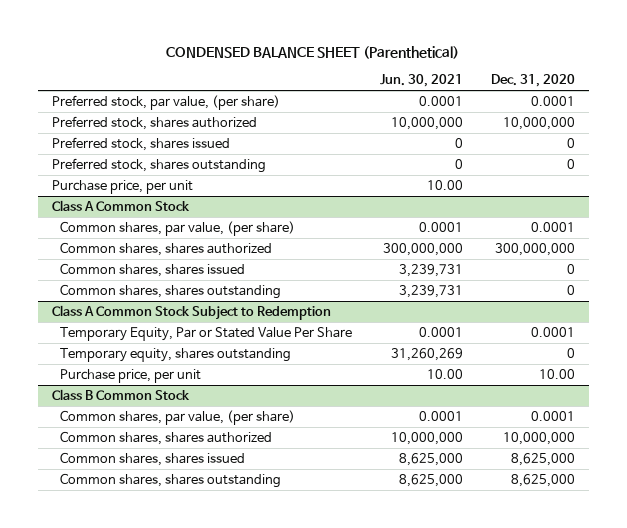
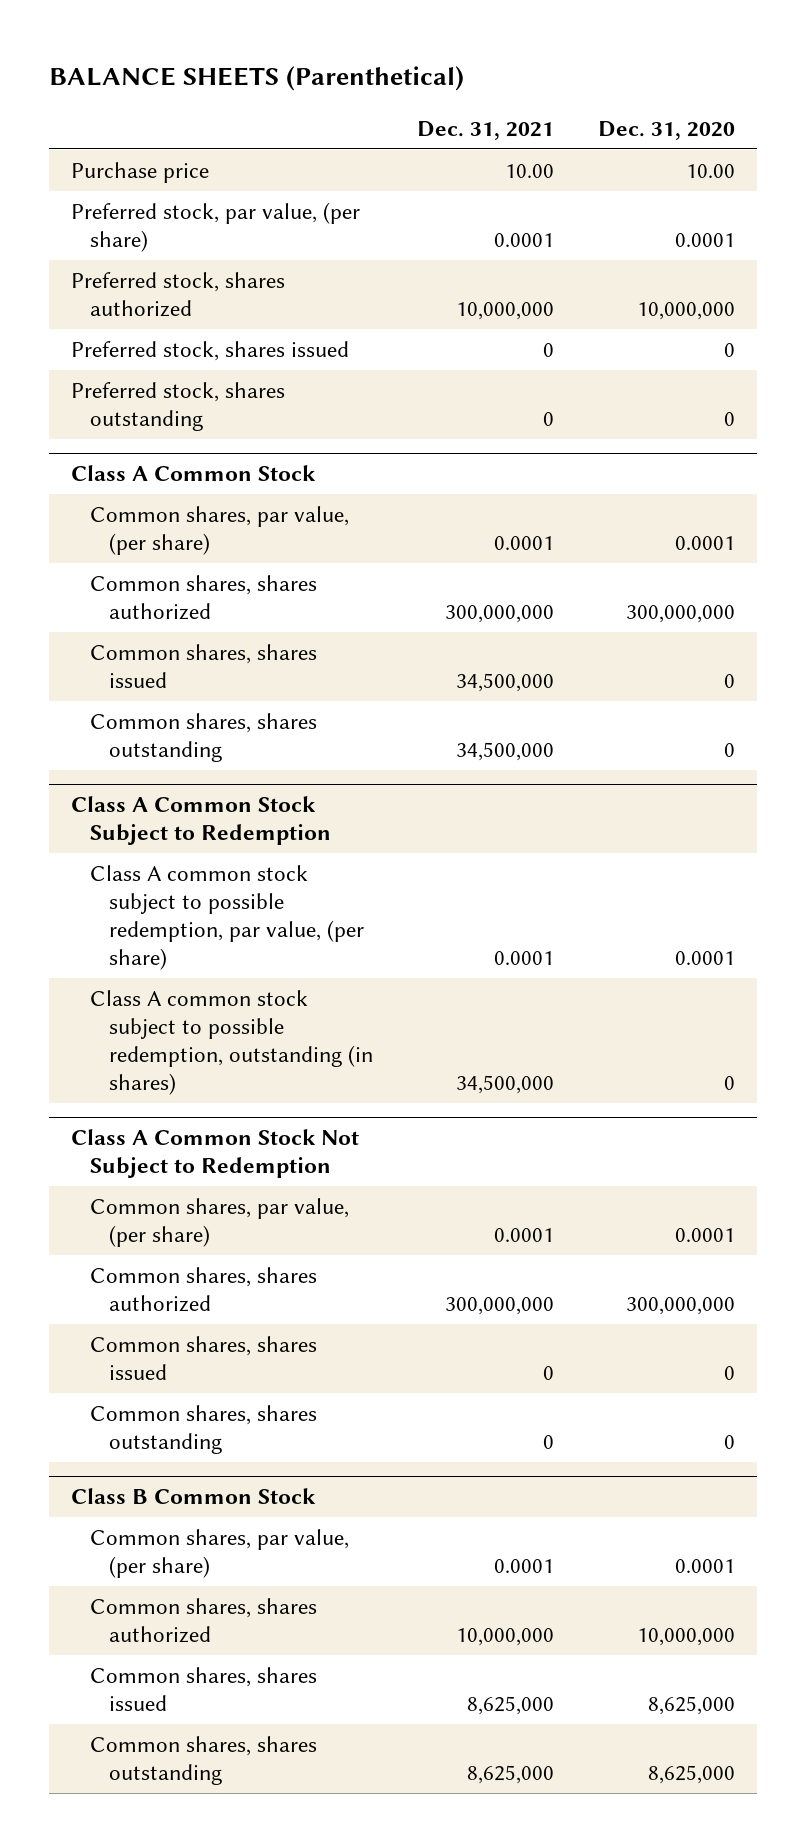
[166,45,460,59] CONDENSED BALANCE SHEET (Parenthetical) -> [49,65,465,91] BALANCE SHEETS (Parenthetical)
[380,74,464,88] Jun. 30, 2021 -> none
none -> [417,120,555,140] Dec. 31, 2021
none -> [71,161,210,183] Purchase price
[51,180,193,195] Purchase price, per unit -> none
[60,369,202,384] Purchase price, per unit -> none
[60,327,353,342] Temporary Equity, Par or Stated Value Per Share -> [90,864,365,971] Class A common stock subject to possible redemption, par value, (per share)
[60,348,292,363] Temporary equity, shares outstanding -> [90,989,374,1096] Class A common stock subject to possible redemption, outstanding (in shares)
none -> [71,1128,360,1179] Class A Common Stock Not Subject to Redemption
none -> [90,1197,350,1247] Common shares, par value, (per share)
none -> [90,1266,318,1312] Common shares, shares authorized
none -> [90,1335,318,1380] Common shares, shares issued
none -> [90,1404,318,1454] Common shares, shares outstanding

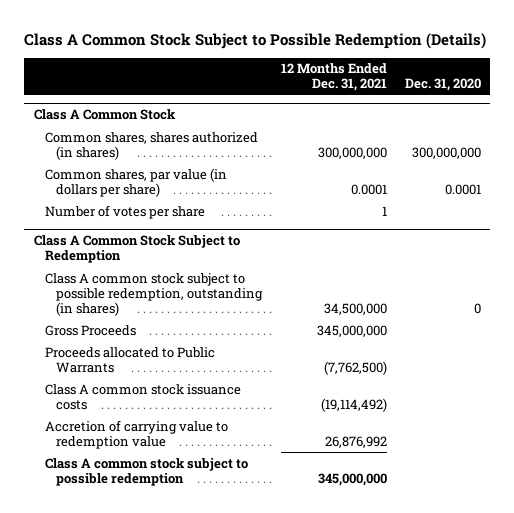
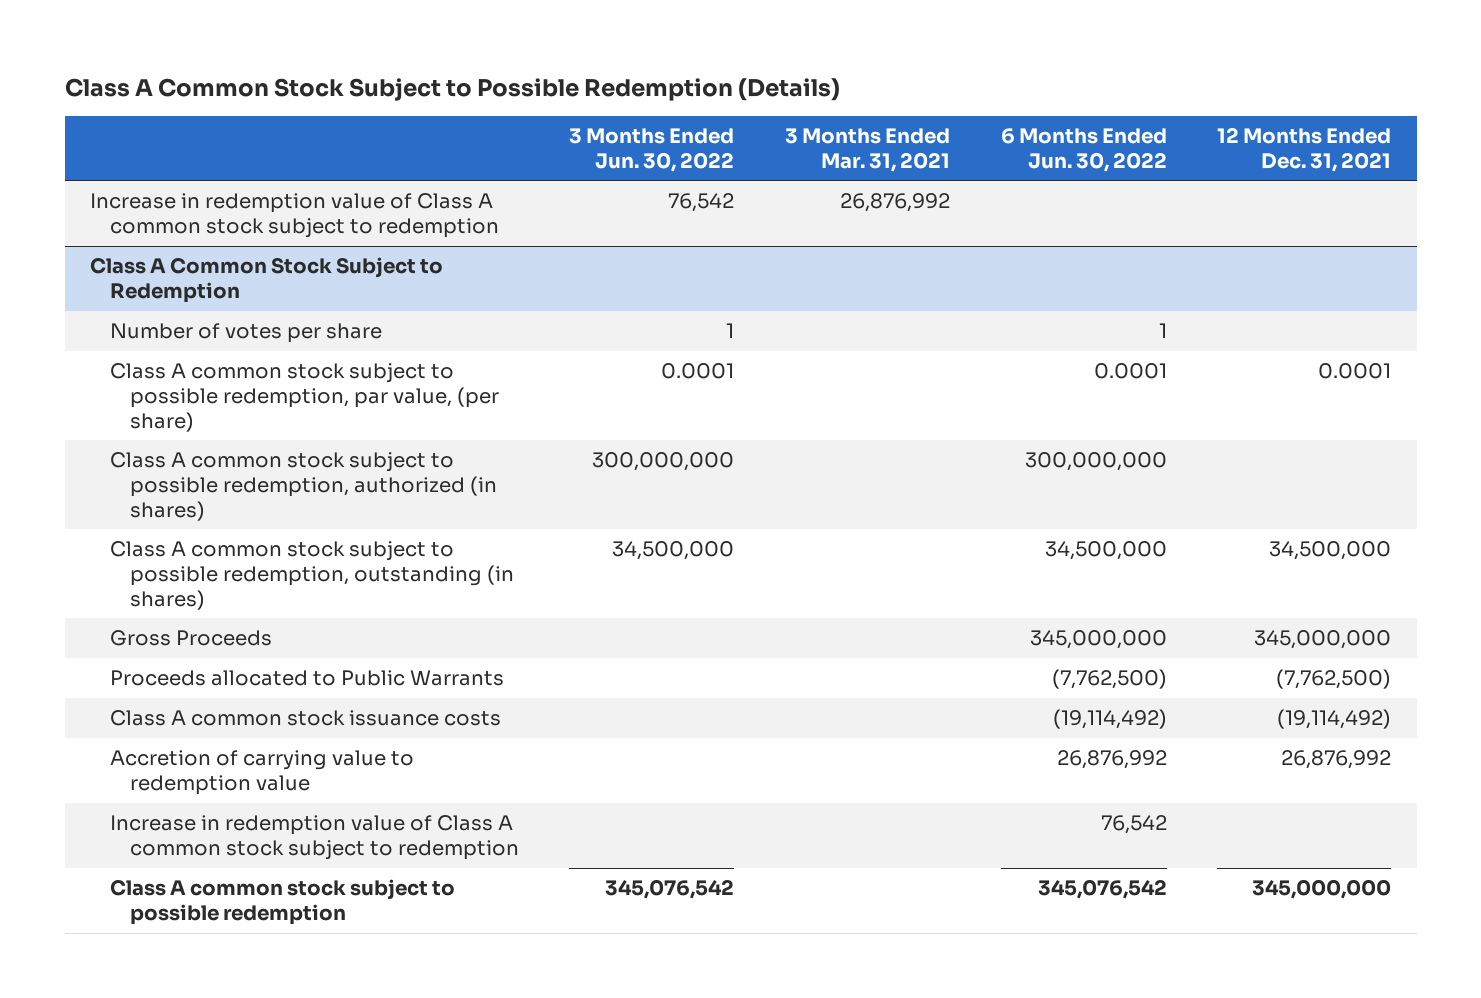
[404,78,481,92] Dec. 31, 2020 -> none
none -> [569,127,735,172] 3 Months Ended Jun. 30, 2022
none -> [784,127,950,172] 3 Months Ended Mar. 31, 2021
none -> [1000,127,1167,172] 6 Months Ended Jun. 30, 2022
[33,109,176,121] Class A Common Stock -> none
[44,131,258,160] Common shares, shares authorized (in shares) -> none
[44,167,227,197] Common shares, par value (in dollars per share) -> none
[44,204,205,219] Number of votes per share -> none
none -> [90,193,499,238] Increase in redemption value of Class A common stock subject to redemption
none -> [109,323,382,344] Number of votes per share
none -> [109,363,499,432] Class A common stock subject to possible redemption, par value, (per share)
none -> [109,452,497,521] Class A common stock subject to possible redemption, authorized (in shares)
none -> [109,815,519,860] Increase in redemption value of Class A common stock subject to redemption

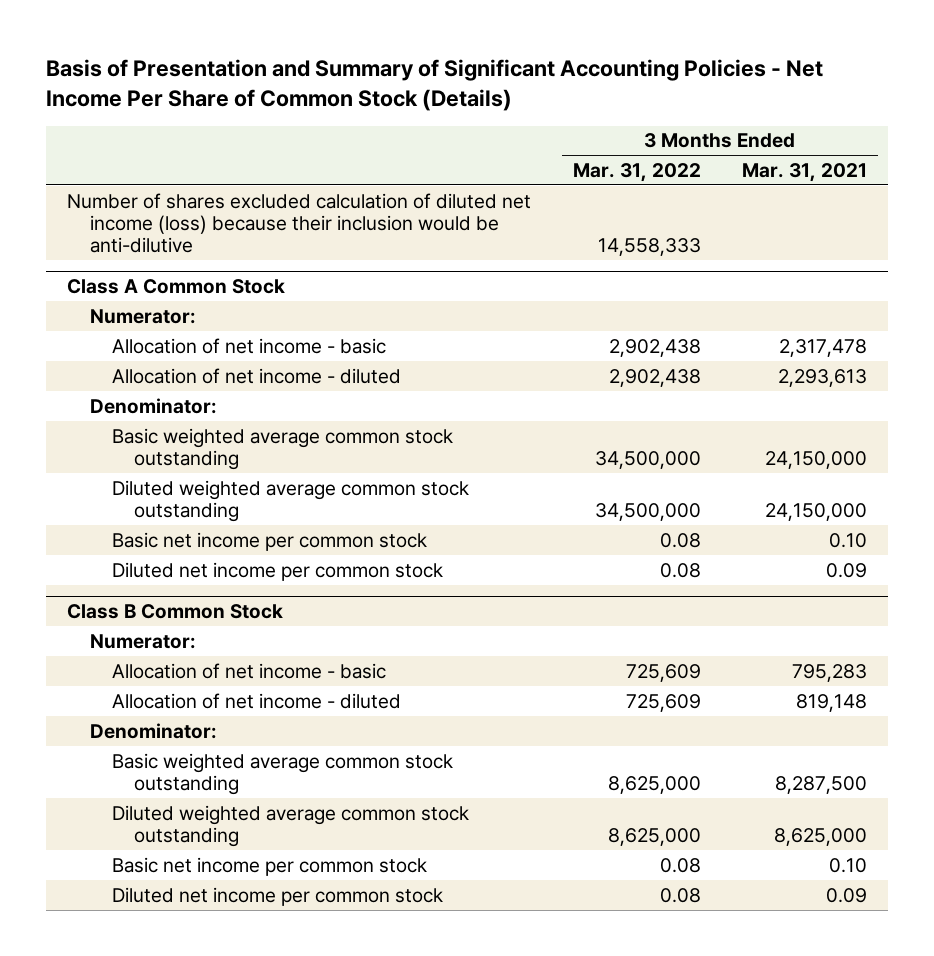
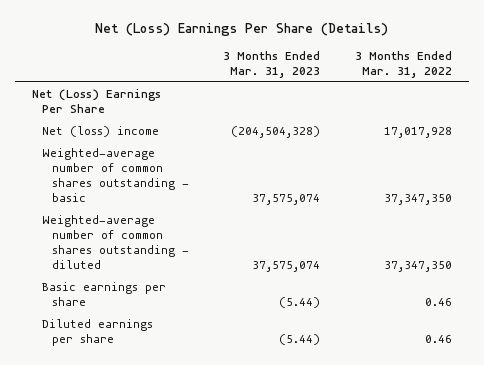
[46,59,824,112] Basis of Presentation and Summary of Significant Accounting Policies - Net Income Per Share of Common Stock (Details) -> [94,23,388,37] Net (Loss) Earnings Per Share (Details)
[742,162,868,182] Mar. 31, 2021 -> none
none -> [223,51,321,79] 3 Months Ended Mar. 31, 2023
[67,192,532,254] Number of shares excluded calculation of diluted net income (loss) because their inclusion would be anti-dilutive -> none
[67,278,286,294] Class A Common Stock -> none
[89,308,196,324] Numerator: -> none
[111,367,401,384] Allocation of net income - diluted -> none
[89,397,217,414] Denominator: -> none
[67,603,284,619] Class B Common Stock -> none
[89,633,196,649] Numerator: -> none
[111,662,386,679] Allocation of net income - basic -> none
[111,692,401,709] Allocation of net income - diluted -> none
[89,722,217,739] Denominator: -> none
[111,752,453,795] Basic weighted average common stock outstanding -> none
[111,804,469,847] Diluted weighted average common stock outstanding -> none
[111,856,427,876] Basic net income per common stock -> none
[111,886,443,906] Diluted net income per common stock -> none
none -> [32,88,162,113] Net (Loss) Earnings Per Share
[111,337,386,354] Allocation of net income - basic -> [42,125,160,137] Net (loss) income
[608,338,701,357] 2,902,438 -> [383,126,452,138] 17,017,928
[111,427,453,470] Basic weighted average common stock outstanding -> [42,147,189,203] Weighted-average number of common shares outstanding - basic
[594,450,701,469] 34,500,000 -> [383,194,452,206] 37,347,350
[111,479,469,522] Diluted weighted average common stock outstanding -> [42,214,189,270] Weighted-average number of common shares outstanding - diluted
[594,502,701,521] 34,500,000 -> [383,261,452,273] 37,347,350
[111,531,427,551] Basic net income per common stock -> [42,281,167,306] Basic earnings per share
[659,532,701,548] 0.08 -> [424,297,452,306] 0.46
[111,561,443,581] Diluted net income per common stock -> [42,318,154,346] Diluted earnings per share
[659,562,701,578] 0.08 -> [424,334,452,343] 0.46

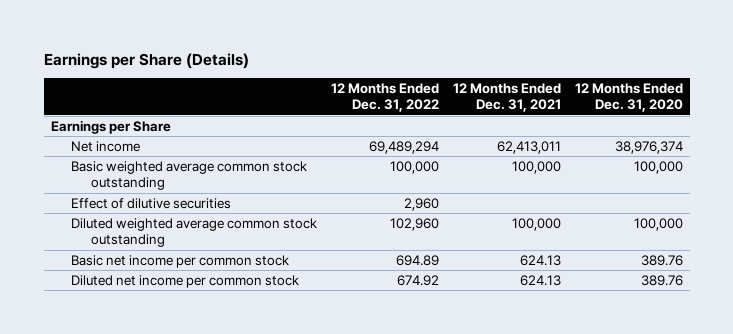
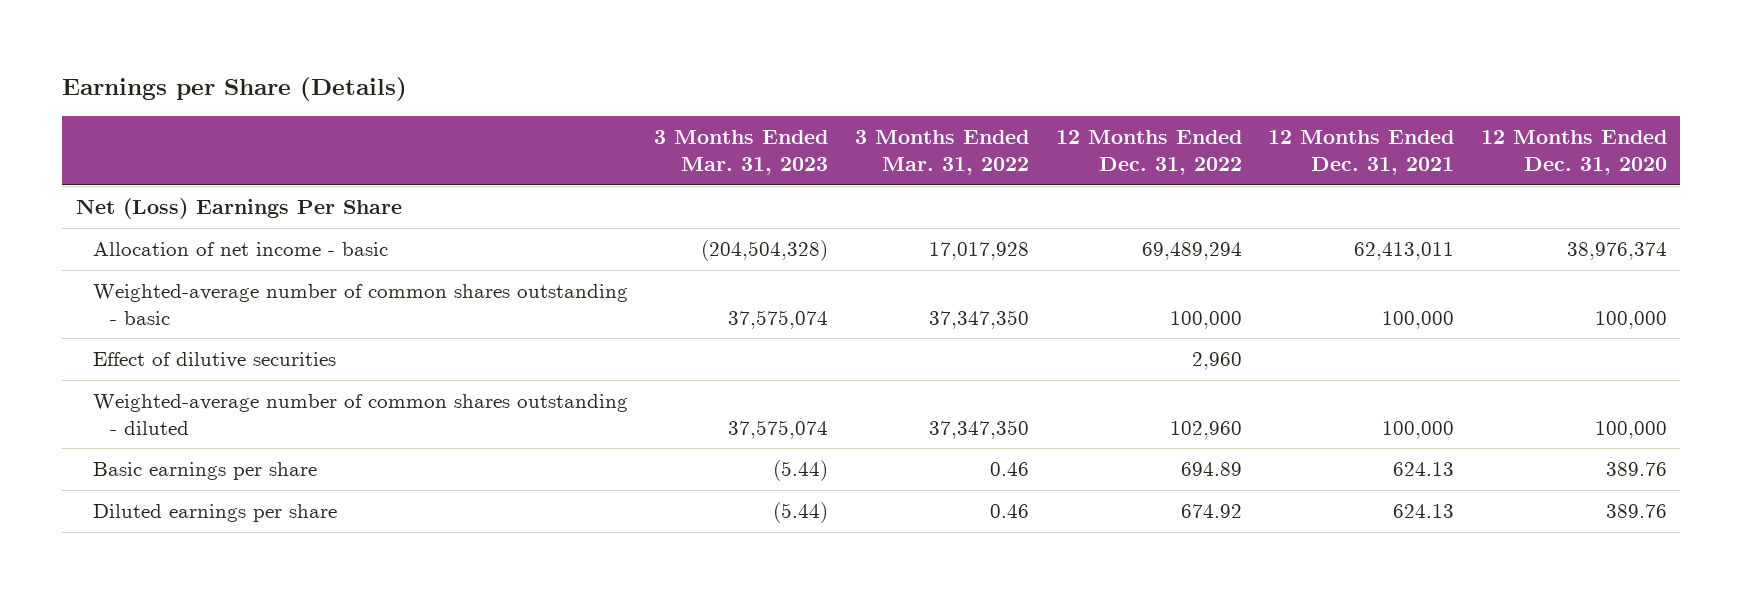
none -> [654,130,829,175] 3 Months Ended Mar. 31, 2023
none -> [855,130,1030,175] 3 Months Ended Mar. 31, 2022
[50,120,171,135] Earnings per Share -> [75,198,402,220] Net (Loss) Earnings Per Share
[70,141,140,153] Net income -> [92,242,388,257] Allocation of net income - basic
[70,161,307,191] Basic weighted average common stock outstanding -> [92,284,628,325] Weighted-average number of common shares outstanding - basic
[70,218,317,248] Diluted weighted average common stock outstanding -> [92,394,628,435] Weighted-average number of common shares outstanding - diluted
[70,255,289,269] Basic net income per common stock -> [92,462,317,481] Basic earnings per share
[70,275,299,289] Diluted net income per common stock -> [92,504,337,523] Diluted earnings per share

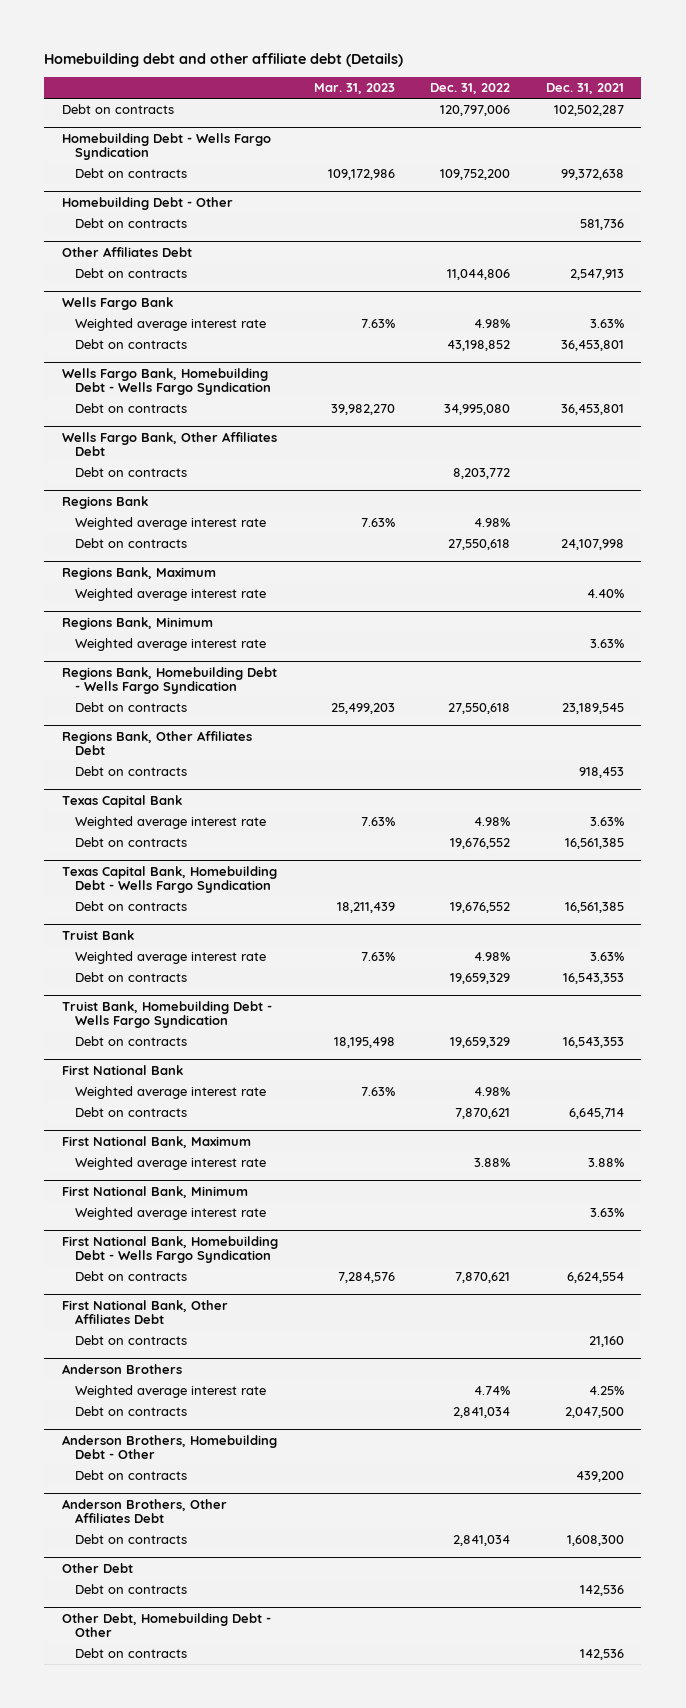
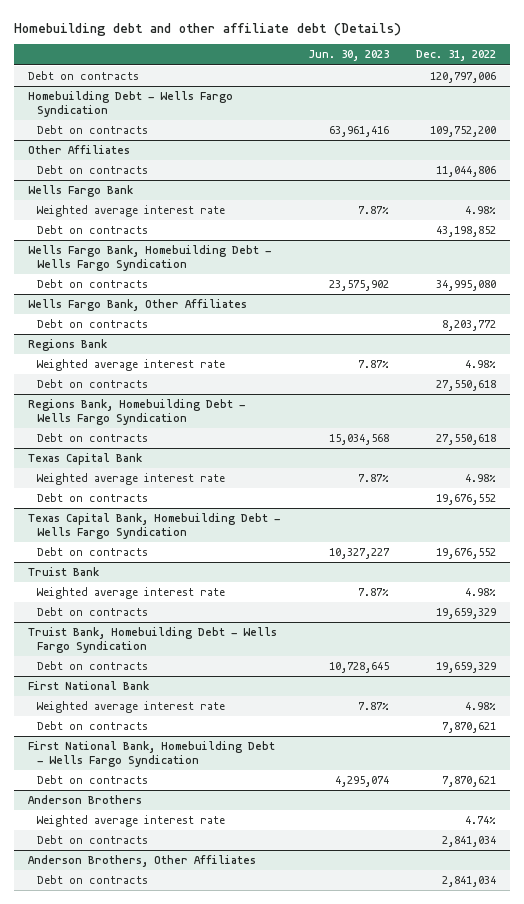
[313,83,395,95] Mar. 31, 2023 -> none
[545,83,624,95] Dec. 31, 2021 -> none
none -> [307,50,389,62] Jun. 30, 2023
[61,196,233,210] Homebuilding Debt - Other -> none
[74,218,187,229] Debt on contracts -> none
[61,246,192,257] Other Affiliates Debt -> [28,145,131,155] Other Affiliates
[61,431,277,457] Wells Fargo Bank, Other Affiliates Debt -> [28,299,248,312] Wells Fargo Bank, Other Affiliates
[61,566,216,580] Regions Bank, Maximum -> none
[74,588,266,602] Weighted average interest rate -> none
[61,616,213,630] Regions Bank, Minimum -> none
[74,638,266,652] Weighted average interest rate -> none
[61,730,252,756] Regions Bank, Other Affiliates Debt -> none
[74,766,187,777] Debt on contracts -> none
[61,1135,251,1148] First National Bank, Maximum -> none
[74,1157,266,1171] Weighted average interest rate -> none
[61,1185,248,1198] First National Bank, Minimum -> none
[74,1207,266,1221] Weighted average interest rate -> none
[61,1299,228,1325] First National Bank, Other Affiliates Debt -> none
[74,1335,187,1346] Debt on contracts -> none
[61,1434,277,1460] Anderson Brothers, Homebuilding Debt - Other -> none
[74,1470,187,1481] Debt on contracts -> none
[61,1498,227,1524] Anderson Brothers, Other Affiliates Debt -> [28,855,257,868] Anderson Brothers, Other Affiliates
[61,1562,133,1573] Other Debt -> none
[74,1584,187,1595] Debt on contracts -> none
[61,1612,271,1638] Other Debt, Homebuilding Debt - Other -> none
[74,1648,187,1659] Debt on contracts -> none

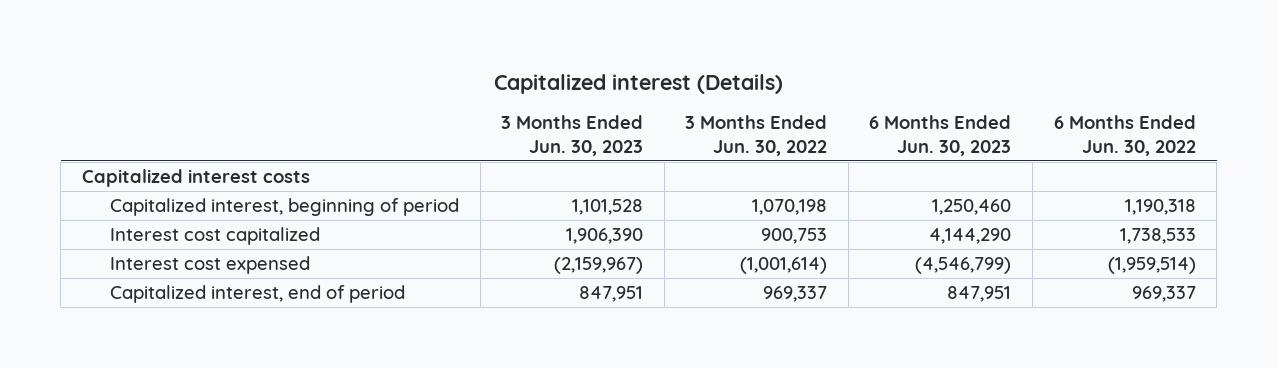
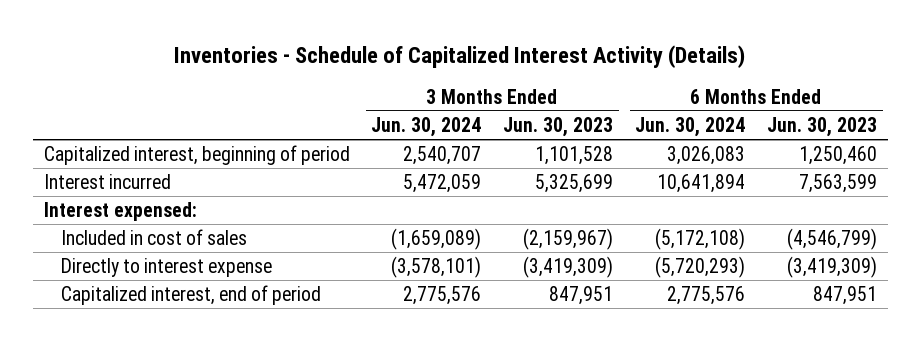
[493,73,783,94] Capitalized interest (Details) -> [174,44,746,68] Inventories - Schedule of Capitalized Interest Activity (Details)
[685,114,828,156] 3 Months Ended Jun. 30, 2022 -> none
[1053,114,1196,156] 6 Months Ended Jun. 30, 2022 -> none
none -> [371,117,482,138] Jun. 30, 2024
none -> [635,117,746,138] Jun. 30, 2024
[81,168,310,187] Capitalized interest costs -> none
[109,226,320,245] Interest cost capitalized -> [43,174,171,190] Interest incurred
[566,227,644,244] 1,906,390 -> [535,174,614,194] 5,325,699
[929,227,1012,244] 4,144,290 -> [799,174,878,194] 7,563,599
none -> [43,202,197,222] Interest expensed:
[109,255,310,274] Interest cost expensed -> [61,229,248,246] Included in cost of sales
none -> [61,258,273,278] Directly to interest expense

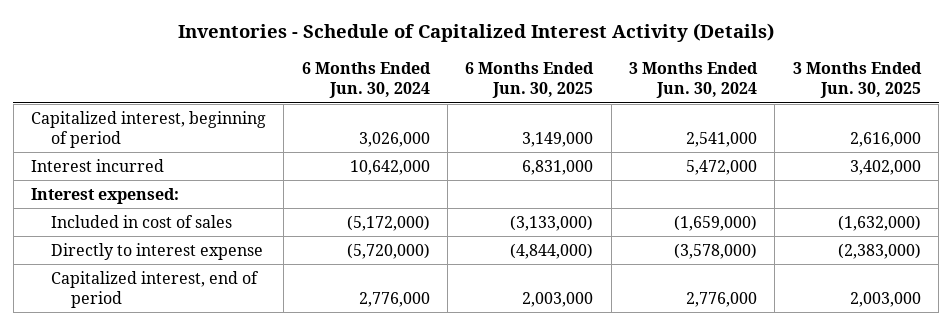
[503,117,614,138] Jun. 30, 2023 -> none
[767,117,878,138] Jun. 30, 2023 -> none
none -> [465,61,595,99] 6 Months Ended Jun. 30, 2025
none -> [792,61,922,99] 3 Months Ended Jun. 30, 2025
[403,146,482,166] 2,540,707 -> [686,132,758,148] 2,541,000
[667,146,746,166] 3,026,083 -> [358,132,430,148] 3,026,000
[403,174,482,194] 5,472,059 -> [686,159,758,175] 5,472,000
[657,174,746,194] 10,641,894 -> [349,159,430,175] 10,642,000
[391,228,482,251] (1,659,089) -> [674,214,758,231] (1,659,000)
[655,228,746,251] (5,172,108) -> [346,214,430,231] (5,172,000)
[391,256,482,279] (3,578,101) -> [674,242,758,259] (3,578,000)
[655,256,746,279] (5,720,293) -> [346,242,430,259] (5,720,000)
[403,286,482,306] 2,775,576 -> [686,292,758,308] 2,776,000
[667,286,746,306] 2,775,576 -> [358,292,430,308] 2,776,000

